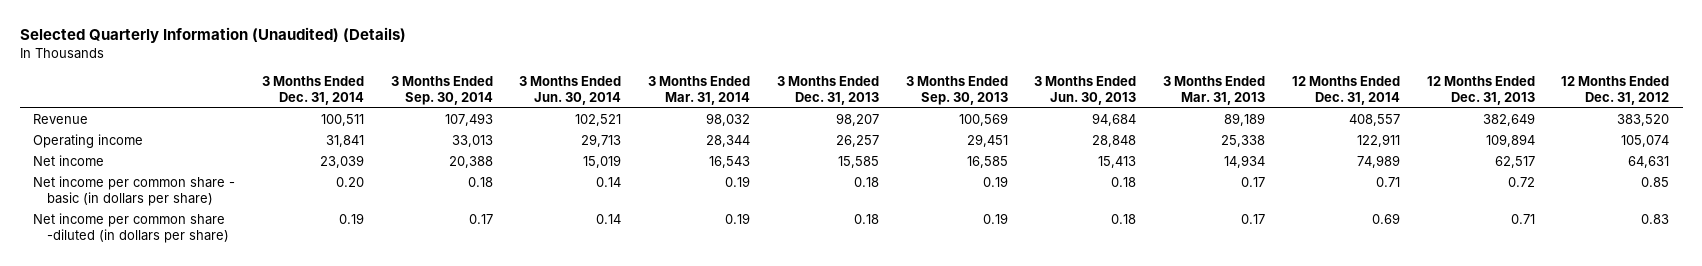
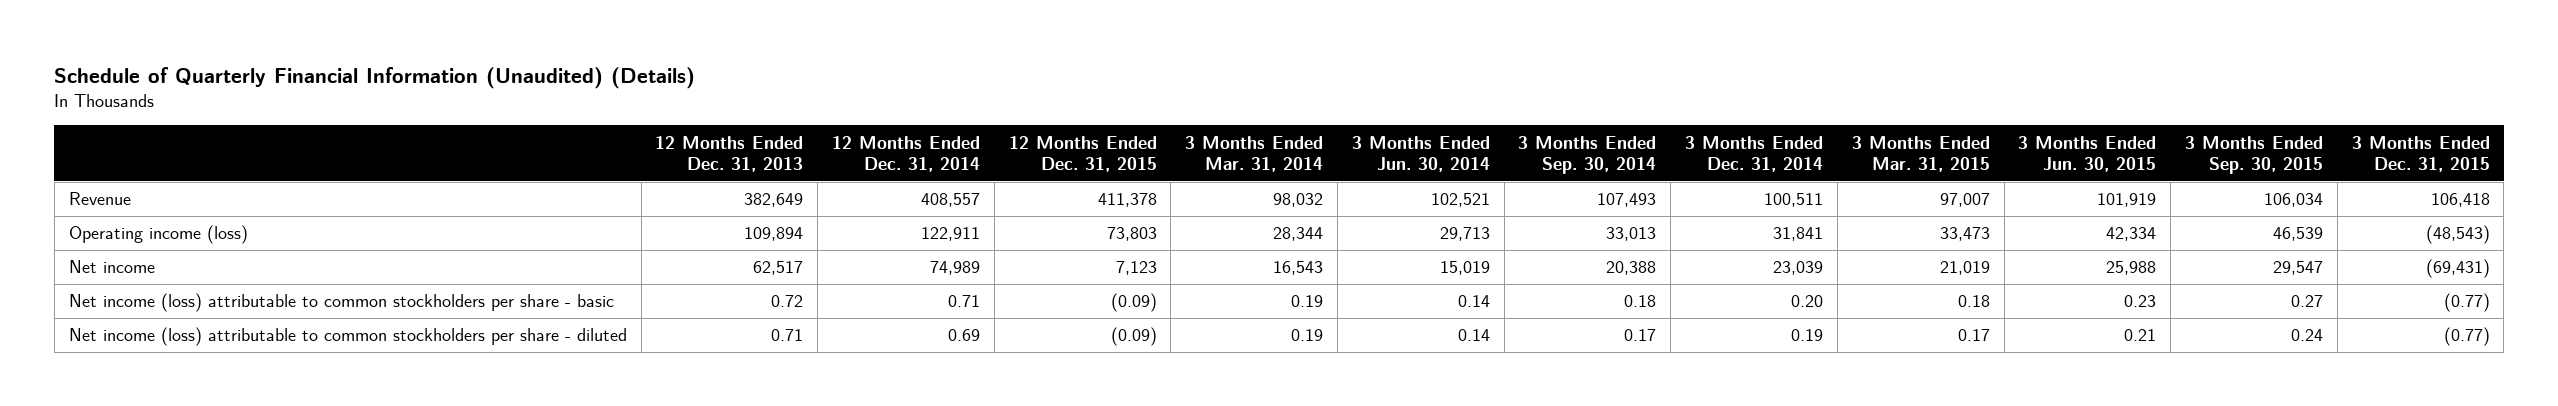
[19,26,406,43] Selected Quarterly Information (Unaudited) (Details) -> [54,66,696,89] Schedule of Quarterly Financial Information (Unaudited) (Details)
[776,75,879,106] 3 Months Ended Dec. 31, 2013 -> none
[905,75,1008,106] 3 Months Ended Sep. 30, 2013 -> none
[1034,75,1137,106] 3 Months Ended Jun. 30, 2013 -> none
[1163,75,1266,106] 3 Months Ended Mar. 31, 2013 -> none
[1561,75,1670,106] 12 Months Ended Dec. 31, 2012 -> none
none -> [1008,135,1157,172] 12 Months Ended Dec. 31, 2015
none -> [1851,135,1990,172] 3 Months Ended Mar. 31, 2015
none -> [2018,135,2157,172] 3 Months Ended Jun. 30, 2015
none -> [2184,135,2323,174] 3 Months Ended Sep. 30, 2015
none -> [2351,135,2490,172] 3 Months Ended Dec. 31, 2015
[33,134,144,149] Operating income -> [68,225,248,245] Operating income (loss)
[33,176,236,207] Net income per common share - basic (in dollars per share) -> [68,293,614,313] Net income (loss) attributable to common stockholders per share - basic
[33,213,230,244] Net income per common share -diluted (in dollars per share) -> [68,327,627,347] Net income (loss) attributable to common stockholders per share - diluted

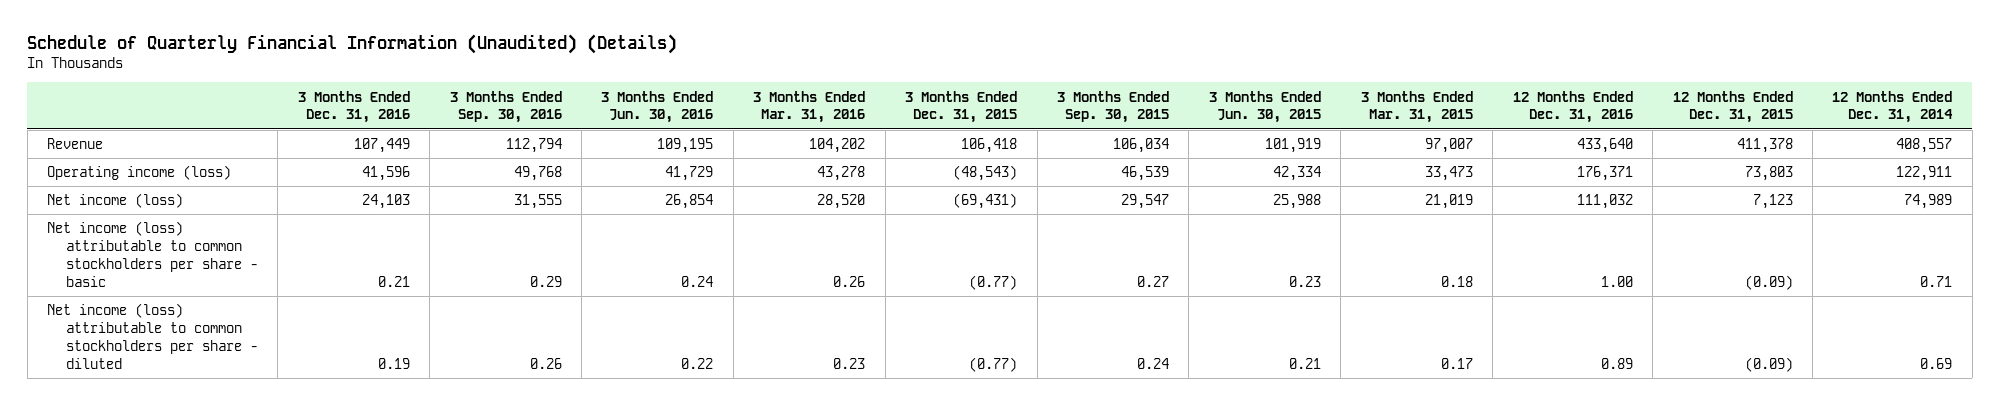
[655,135,804,172] 12 Months Ended Dec. 31, 2013 -> none
[1185,135,1324,172] 3 Months Ended Mar. 31, 2014 -> none
[1351,135,1490,172] 3 Months Ended Jun. 30, 2014 -> none
[1518,135,1657,174] 3 Months Ended Sep. 30, 2014 -> none
[1685,135,1824,172] 3 Months Ended Dec. 31, 2014 -> none
none -> [297,90,410,124] 3 Months Ended Dec. 31, 2016
none -> [449,90,562,124] 3 Months Ended Sep. 30, 2016
none -> [601,90,714,124] 3 Months Ended Jun. 30, 2016
none -> [753,90,866,124] 3 Months Ended Mar. 31, 2016
none -> [1512,90,1633,124] 12 Months Ended Dec. 31, 2016
[68,260,155,274] Net income -> [46,193,183,209] Net income (loss)

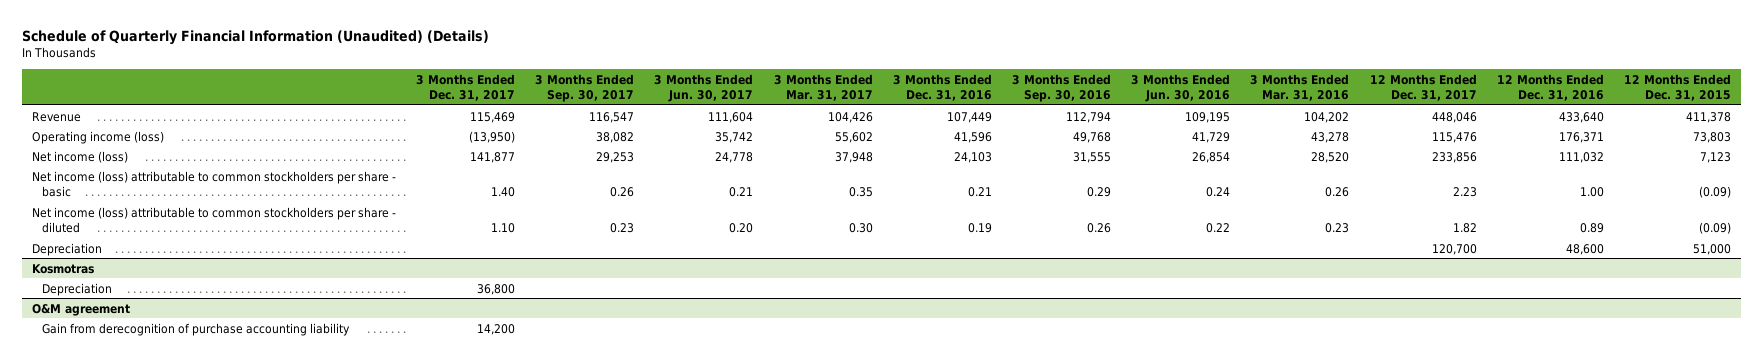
[905,90,1018,124] 3 Months Ended Dec. 31, 2015 -> none
[1057,90,1170,124] 3 Months Ended Sep. 30, 2015 -> none
[1208,90,1321,124] 3 Months Ended Jun. 30, 2015 -> none
[1360,90,1473,124] 3 Months Ended Mar. 31, 2015 -> none
[1832,90,1954,124] 12 Months Ended Dec. 31, 2014 -> none
none -> [416,73,516,101] 3 Months Ended Dec. 31, 2017
none -> [535,73,635,102] 3 Months Ended Sep. 30, 2017
none -> [654,73,754,102] 3 Months Ended Jun. 30, 2017
none -> [773,73,873,101] 3 Months Ended Mar. 31, 2017
none -> [1369,73,1477,101] 12 Months Ended Dec. 31, 2017
none -> [31,242,102,256] Depreciation
none -> [31,263,94,274] Kosmotras
none -> [42,282,113,296] Depreciation
none -> [31,303,130,316] O&M agreement
none -> [42,322,351,336] Gain from derecognition of purchase accounting liability

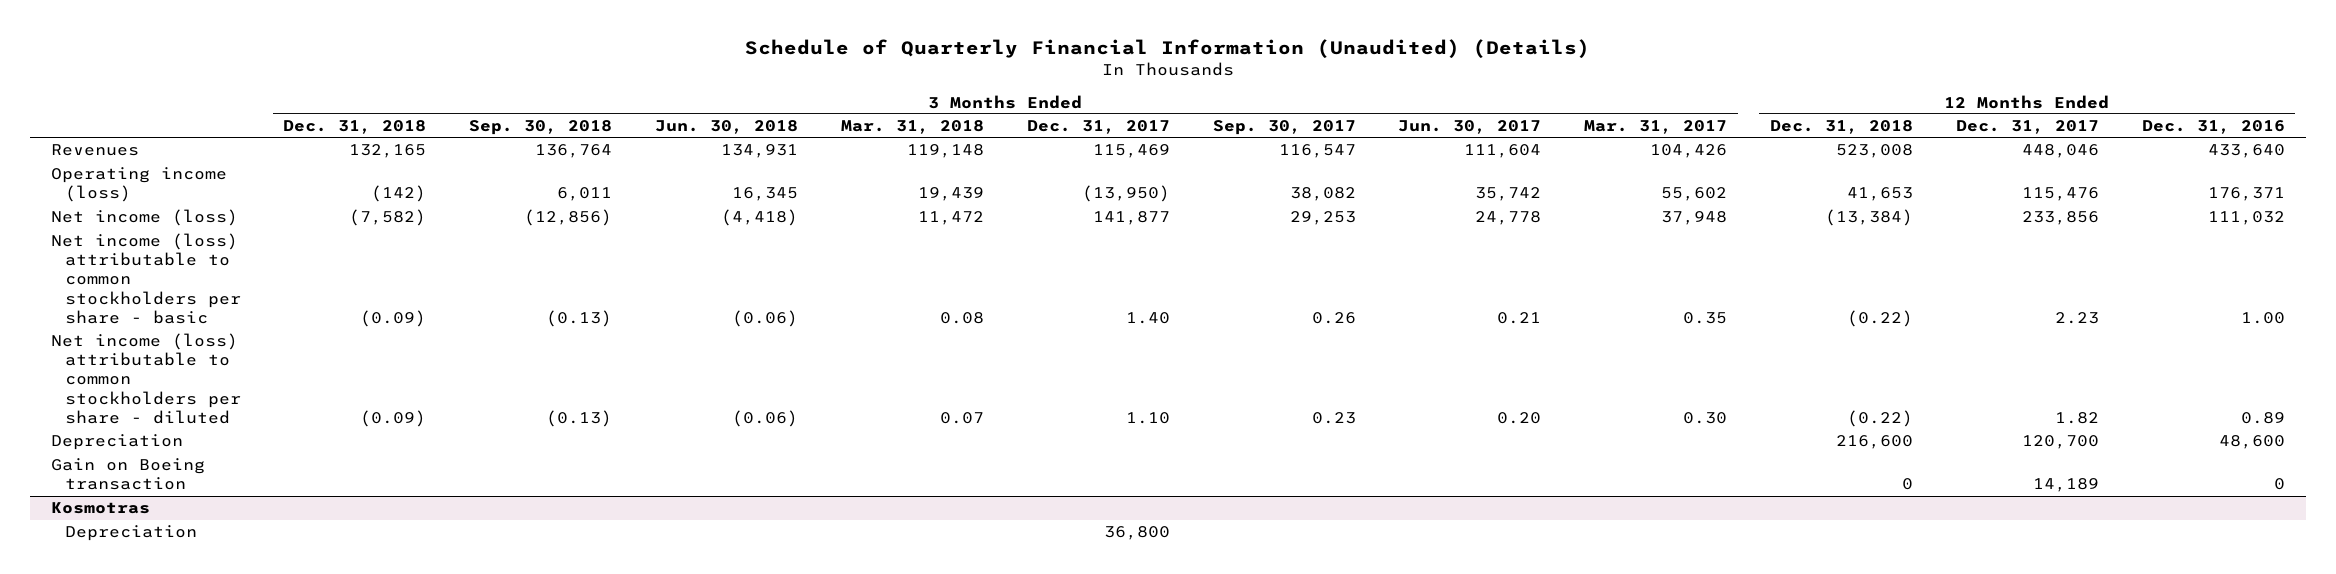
[892,73,992,101] 3 Months Ended Dec. 31, 2016 -> none
[1012,73,1112,102] 3 Months Ended Sep. 30, 2016 -> none
[1131,73,1231,102] 3 Months Ended Jun. 30, 2016 -> none
[1250,73,1350,101] 3 Months Ended Mar. 31, 2016 -> none
[1624,73,1732,101] 12 Months Ended Dec. 31, 2015 -> none
none -> [283,120,427,135] Dec. 31, 2018
none -> [469,120,613,136] Sep. 30, 2018
none -> [655,120,799,135] Jun. 30, 2018
none -> [840,120,984,135] Mar. 31, 2018
none -> [1770,120,1914,135] Dec. 31, 2018
[31,111,81,122] Revenue -> [51,144,140,157] Revenues
none -> [51,458,206,491] Gain on Boeing transaction
[31,303,130,316] O&M agreement -> none
[42,322,351,336] Gain from derecognition of purchase accounting liability -> none

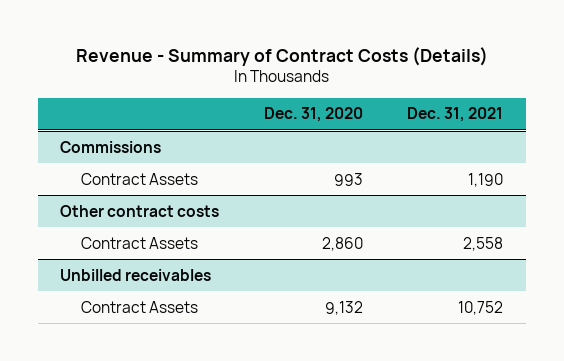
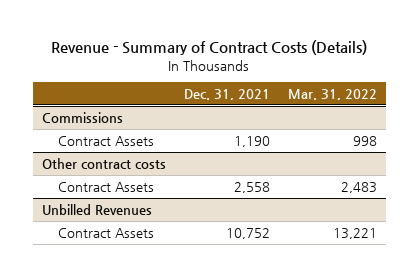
[263,107,363,123] Dec. 31, 2020 -> none
none -> [287,88,377,100] Mar. 31, 2022
[60,268,212,281] Unbilled receivables -> [41,203,152,215] Unbilled Revenues

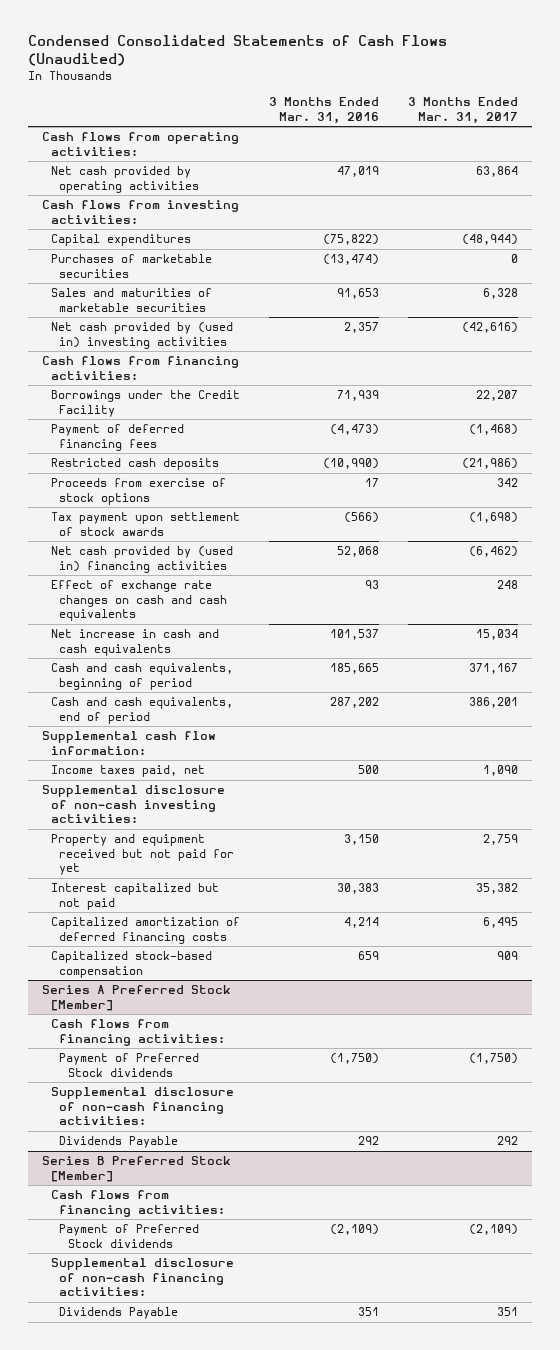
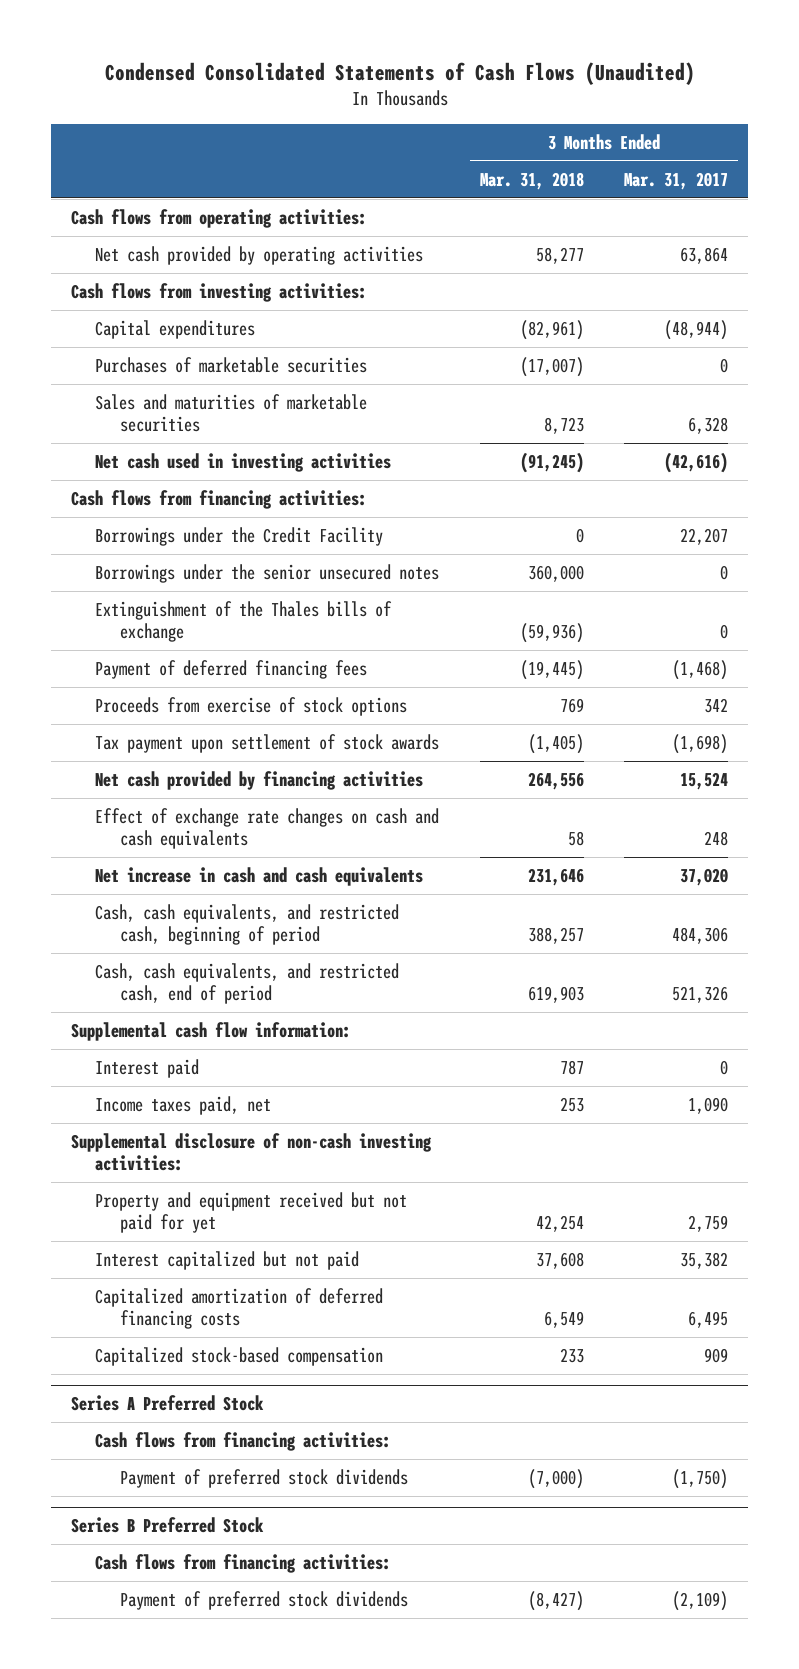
[268,97,379,124] 3 Months Ended Mar. 31, 2016 -> none
none -> [479,172,584,191] Mar. 31, 2018
[50,322,233,349] Net cash provided by (used in) investing activities -> [95,453,392,473] Net cash used in investing activities
none -> [95,564,440,584] Borrowings under the senior unsecured notes
none -> [95,601,393,643] Extinguishment of the Thales bills of exchange
[50,458,219,471] Restricted cash deposits -> none
[50,546,233,573] Net cash provided by (used in) financing activities -> [95,771,424,791] Net cash provided by financing activities
[468,546,518,558] (6,462) -> [680,772,729,791] 15,524
[475,629,518,641] 15,034 -> [680,868,729,887] 37,020
[50,663,233,690] Cash and cash equivalents, beginning of period -> [95,904,400,946] Cash, cash equivalents, and restricted cash, beginning of period
[468,663,518,675] 371,167 -> [672,927,729,945] 484,306
[50,697,233,724] Cash and cash equivalents, end of period -> [95,963,400,1005] Cash, cash equivalents, and restricted cash, end of period
[468,697,518,709] 386,201 -> [672,986,729,1004] 521,326
none -> [95,1059,200,1079] Interest paid
[42,985,232,1011] Series A Preferred Stock [Member] -> [71,1395,265,1412] Series A Preferred Stock
[50,1087,234,1126] Supplemental disclosure of non-cash financing activities: -> none
[59,1136,179,1149] Dividends Payable -> none
[59,1053,200,1077] Payment of Preferred Stock dividends -> [119,1469,408,1489] Payment of preferred stock dividends
[42,1156,232,1182] Series B Preferred Stock [Member] -> [71,1517,265,1534] Series B Preferred Stock
[50,1258,234,1297] Supplemental disclosure of non-cash financing activities: -> none
[59,1307,179,1320] Dividends Payable -> none
[59,1224,200,1248] Payment of Preferred Stock dividends -> [119,1591,408,1611] Payment of preferred stock dividends

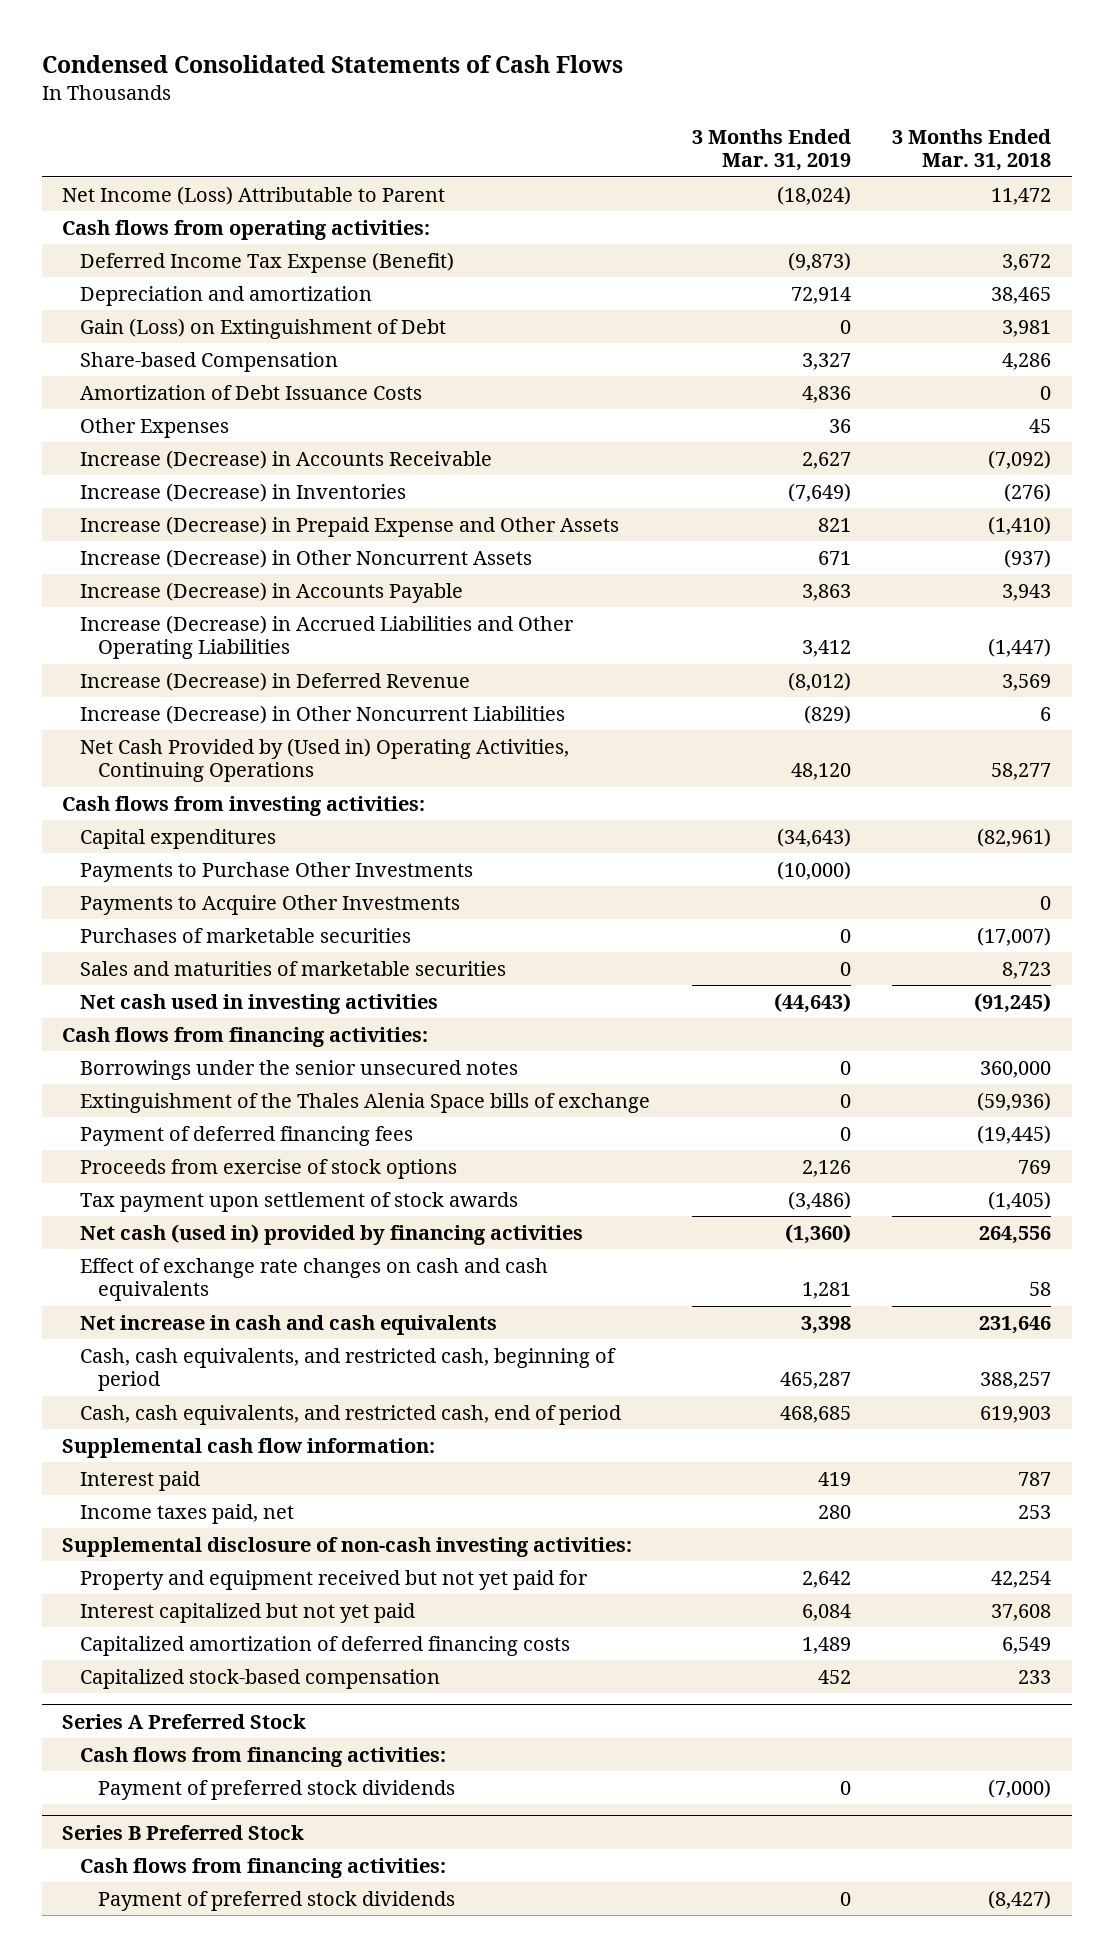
[104,61,695,85] Condensed Consolidated Statements of Cash Flows (Unaudited) -> [41,54,623,73] Condensed Consolidated Statements of Cash Flows
[624,172,729,191] Mar. 31, 2017 -> none
none -> [691,128,851,172] 3 Months Ended Mar. 31, 2019
none -> [62,185,446,205] Net Income (Loss) Attributable to Parent
none -> [80,251,455,273] Deferred Income Tax Expense (Benefit)
none -> [80,285,373,306] Depreciation and amortization
none -> [80,317,447,339] Gain (Loss) on Extinguishment of Debt
none -> [80,351,339,372] Share-based Compensation
none -> [80,384,423,400] Amortization of Debt Issuance Costs
none -> [80,417,230,438] Other Expenses
none -> [80,449,493,469] Increase (Decrease) in Accounts Receivable
none -> [80,482,407,502] Increase (Decrease) in Inventories
none -> [80,515,620,537] Increase (Decrease) in Prepaid Expense and Other Assets
none -> [80,548,533,568] Increase (Decrease) in Other Noncurrent Assets
none -> [80,581,464,603] Increase (Decrease) in Accounts Payable
none -> [80,614,575,660] Increase (Decrease) in Accrued Liabilities and Other Operating Liabilities
none -> [80,671,471,691] Increase (Decrease) in Deferred Revenue
none -> [80,704,566,724] Increase (Decrease) in Other Noncurrent Liabilities
[95,246,424,266] Net cash provided by operating activities -> [80,737,570,783] Net Cash Provided by (Used in) Operating Activities, Continuing Operations
none -> [80,861,474,882] Payments to Purchase Other Investments
none -> [80,894,461,915] Payments to Acquire Other Investments
[95,527,384,547] Borrowings under the Credit Facility -> none
[95,601,393,643] Extinguishment of the Thales bills of exchange -> [80,1092,651,1113] Extinguishment of the Thales Alenia Space bills of exchange
[95,771,424,791] Net cash provided by financing activities -> [80,1223,584,1245] Net cash (used in) provided by financing activities
[95,1192,408,1234] Property and equipment received but not paid for yet -> [80,1569,589,1590] Property and equipment received but not yet paid for
[95,1251,360,1271] Interest capitalized but not paid -> [80,1602,416,1623] Interest capitalized but not yet paid

